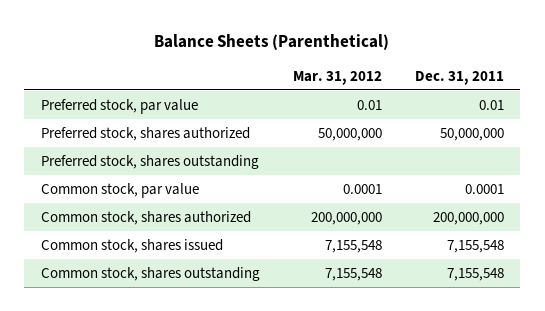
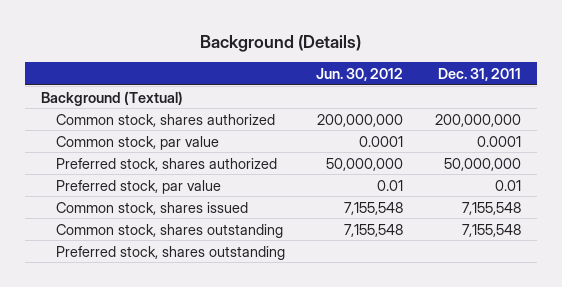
[154,34,390,51] Balance Sheets (Parenthetical) -> [200,34,362,52] Background (Details)
[292,70,382,85] Mar. 31, 2012 -> none
none -> [316,68,404,82] Jun. 30, 2012
none -> [40,90,183,106] Background (Textual)
[40,182,199,198] Common stock, par value -> [55,135,219,150] Common stock, par value
[40,126,250,141] Preferred stock, shares authorized -> [55,157,277,171] Preferred stock, shares authorized
[40,98,198,114] Preferred stock, par value -> [55,179,221,194] Preferred stock, par value
[40,154,259,169] Preferred stock, shares outstanding -> [55,245,285,260] Preferred stock, shares outstanding

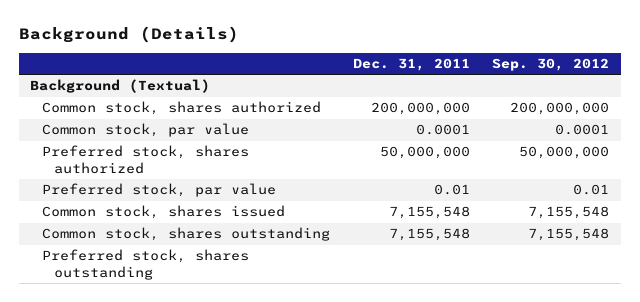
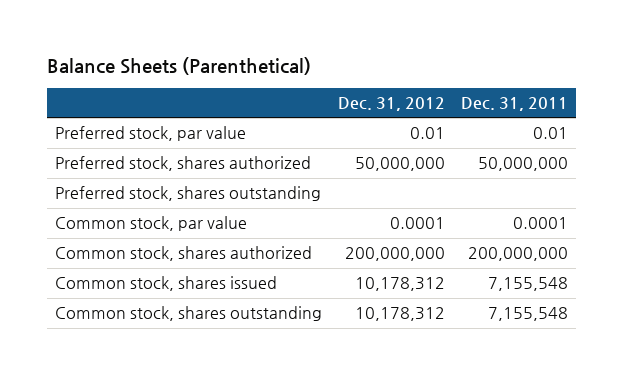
[19,26,240,44] Background (Details) -> [46,56,311,75] Balance Sheets (Parenthetical)
[492,58,610,72] Sep. 30, 2012 -> none
none -> [338,97,446,112] Dec. 31, 2012
[30,79,211,94] Background (Textual) -> none
[42,145,250,174] Preferred stock, shares authorized -> [54,156,311,172] Preferred stock, shares authorized
[42,249,250,280] Preferred stock, shares outstanding -> [54,186,321,202] Preferred stock, shares outstanding
[42,123,250,138] Common stock, par value -> [54,216,247,232] Common stock, par value
[42,101,322,116] Common stock, shares authorized -> [54,246,312,262] Common stock, shares authorized

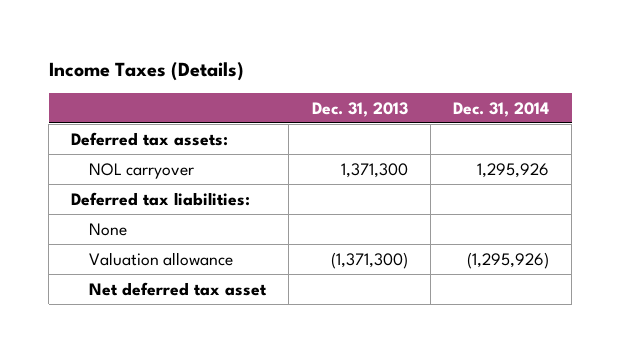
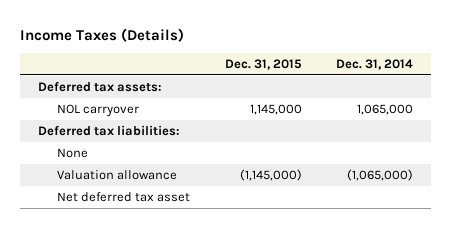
[311,101,408,117] Dec. 31, 2013 -> none
none -> [224,59,302,71] Dec. 31, 2015
[477,162,550,178] 1,295,926 -> [357,103,414,115] 1,065,000
[467,251,550,269] (1,295,926) -> [347,168,414,181] (1,065,000)

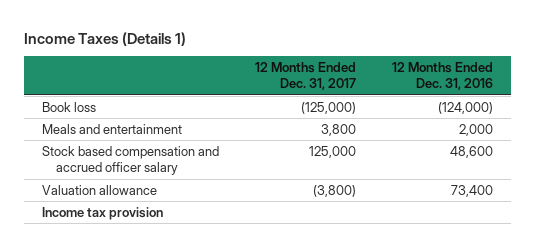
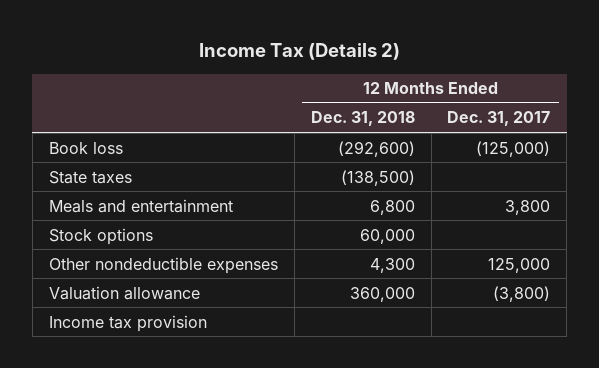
[23,31,186,46] Income Taxes (Details 1) -> [198,43,400,61] Income Tax (Details 2)
[392,62,494,91] 12 Months Ended Dec. 31, 2016 -> none
none -> [310,111,415,127] Dec. 31, 2018
none -> [48,170,132,184] State taxes
none -> [48,227,153,245] Stock options
[41,145,219,176] Stock based compensation and accrued officer salary -> [48,256,278,274] Other nondeductible expenses

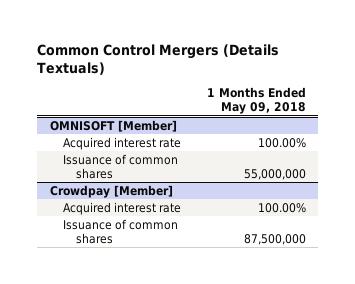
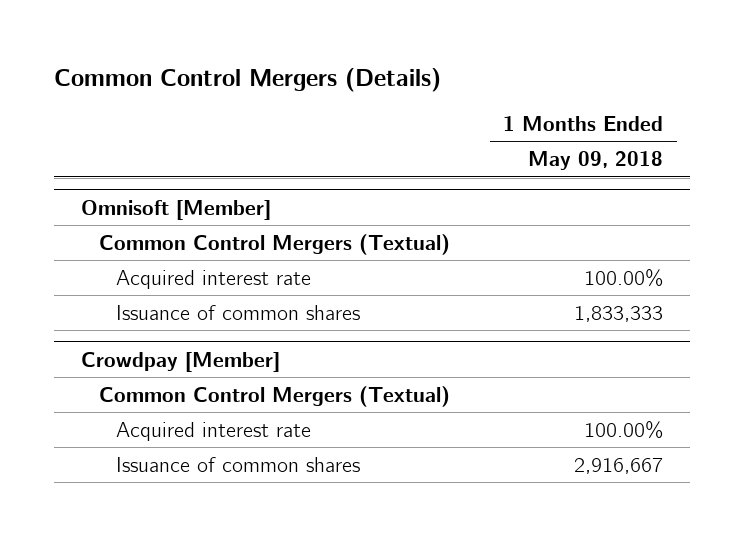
[36,43,279,75] Common Control Mergers (Details Textuals) -> [54,67,442,92] Common Control Mergers (Details)
[49,119,177,132] OMNISOFT [Member] -> [81,199,272,220] Omnisoft [Member]
none -> [98,233,450,255] Common Control Mergers (Textual)
[243,168,306,180] 55,000,000 -> [574,305,664,322] 1,833,333
none -> [98,385,450,407] Common Control Mergers (Textual)
[243,233,306,245] 87,500,000 -> [574,457,664,474] 2,916,667

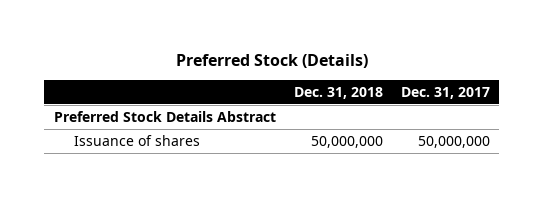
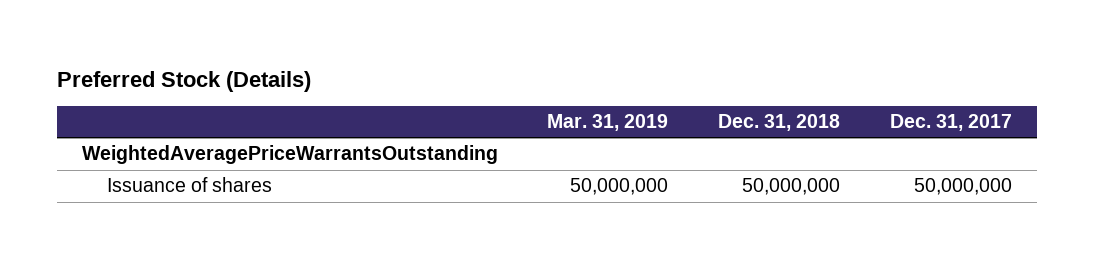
none -> [547,114,669,132] Mar. 31, 2019
[53,111,276,123] Preferred Stock Details Abstract -> [81,145,498,165] WeightedAveragePriceWarrantsOutstanding

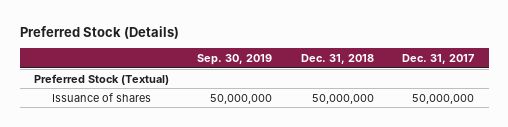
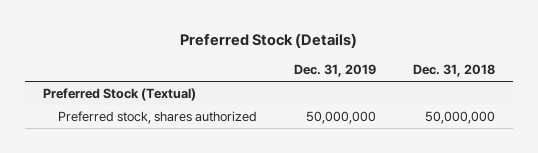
[197,54,273,66] Sep. 30, 2019 -> none
[402,54,475,65] Dec. 31, 2017 -> none
none -> [293,64,376,78] Dec. 31, 2019
[51,92,151,102] Issuance of shares -> [58,111,258,125] Preferred stock, shares authorized

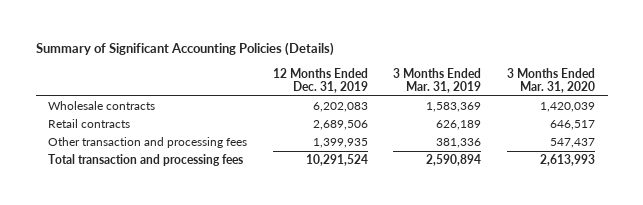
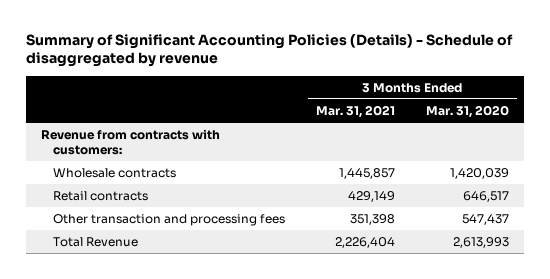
[35,42,334,57] Summary of Significant Accounting Policies (Details) -> [25,33,513,68] Summary of Significant Accounting Policies (Details) - Schedule of disaggregated by revenue
[272,67,368,93] 12 Months Ended Dec. 31, 2019 -> none
[393,67,482,93] 3 Months Ended Mar. 31, 2019 -> none
none -> [315,104,395,118] Mar. 31, 2021
none -> [41,129,221,155] Revenue from contracts with customers:
[48,154,244,167] Total transaction and processing fees -> [52,237,138,248] Total Revenue

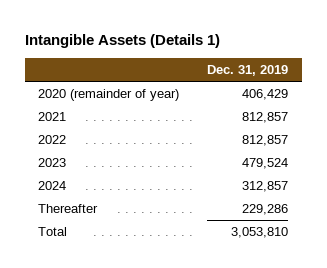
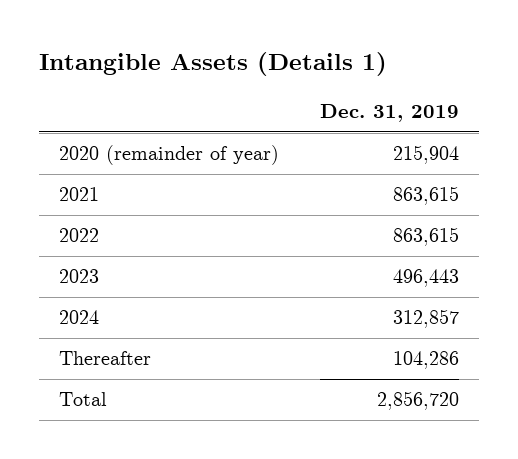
[242,89,289,101] 406,429 -> [392,145,459,165] 215,904
[242,112,289,124] 812,857 -> [392,186,459,206] 863,615
[242,135,289,147] 812,857 -> [392,227,459,247] 863,615
[242,158,289,170] 479,524 -> [392,269,459,288] 496,443
[242,204,289,216] 229,286 -> [392,351,459,370] 104,286
[231,227,289,239] 3,053,810 -> [376,391,459,411] 2,856,720

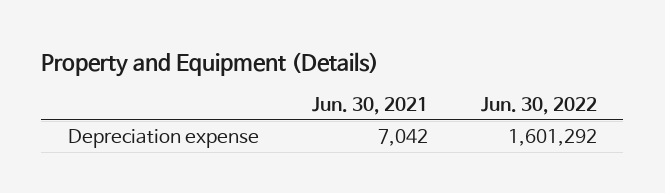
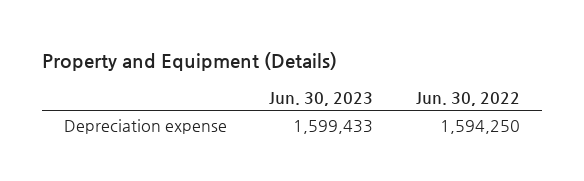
[311,97,428,116] Jun. 30, 2021 -> none
none -> [269,91,374,106] Jun. 30, 2023
[507,129,597,147] 1,601,292 -> [440,120,521,135] 1,594,250

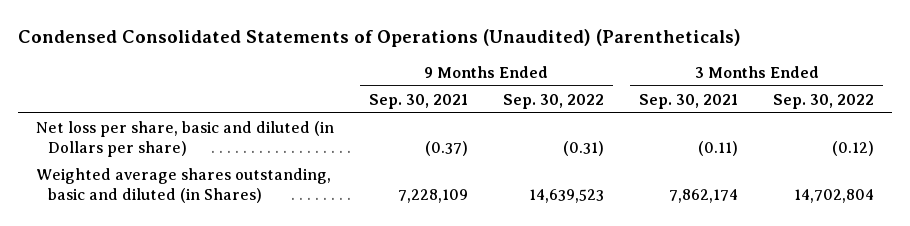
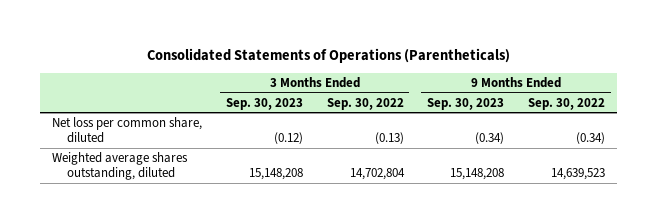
[18,28,742,47] Condensed Consolidated Statements of Operations (Unaudited) (Parentheticals) -> [146,48,510,64] Consolidated Statements of Operations (Parentheticals)
[368,93,468,109] Sep. 30, 2021 -> none
[638,93,738,109] Sep. 30, 2021 -> none
none -> [225,97,303,110] Sep. 30, 2023
none -> [427,97,505,110] Sep. 30, 2023
[35,121,334,157] Net loss per share, basic and diluted (in Dollars per share) -> [52,117,203,144] Net loss per common share, diluted
[562,140,604,156] (0.31) -> [575,132,605,145] (0.34)
[832,140,875,156] (0.12) -> [374,132,404,145] (0.13)
[35,168,331,203] Weighted average shares outstanding, basic and diluted (in Shares) -> [52,152,189,181] Weighted average shares outstanding, diluted

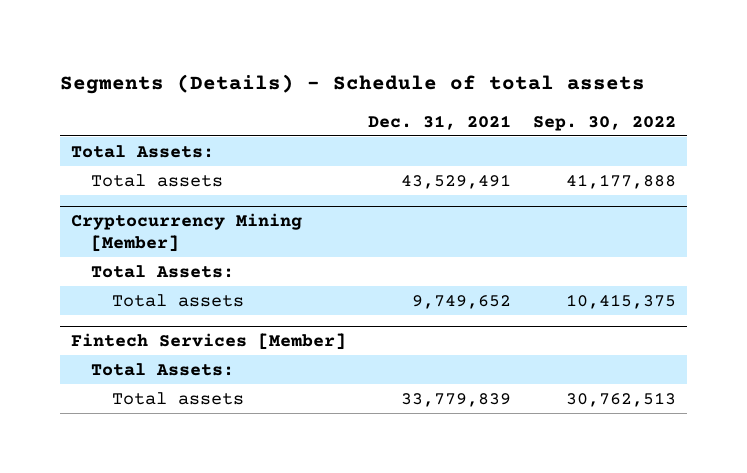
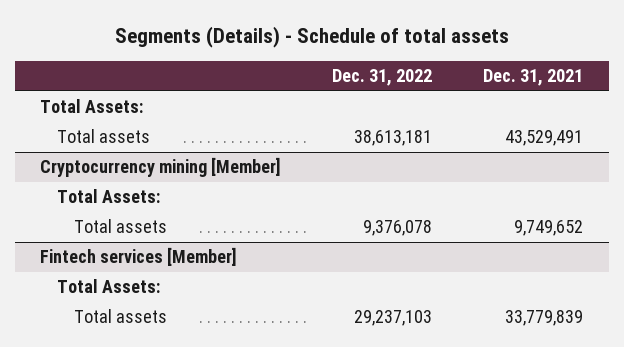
[532,115,676,131] Sep. 30, 2022 -> none
none -> [332,69,433,87] Dec. 31, 2022
[71,212,303,252] Cryptocurrency Mining [Member] -> [40,157,282,178] Cryptocurrency mining [Member]
[71,332,347,350] Fintech Services [Member] -> [40,247,238,267] Fintech services [Member]

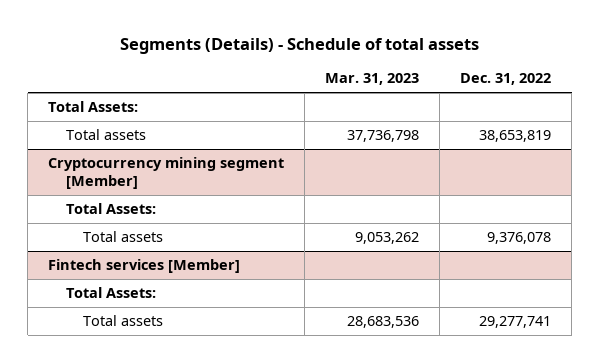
[483,69,584,87] Dec. 31, 2021 -> none
none -> [325,73,420,86] Mar. 31, 2023
[354,130,433,147] 38,613,181 -> [479,129,552,142] 38,653,819
[40,157,282,178] Cryptocurrency mining [Member] -> [48,156,285,190] Cryptocurrency mining segment [Member]
[354,310,433,327] 29,237,103 -> [479,315,552,328] 29,277,741

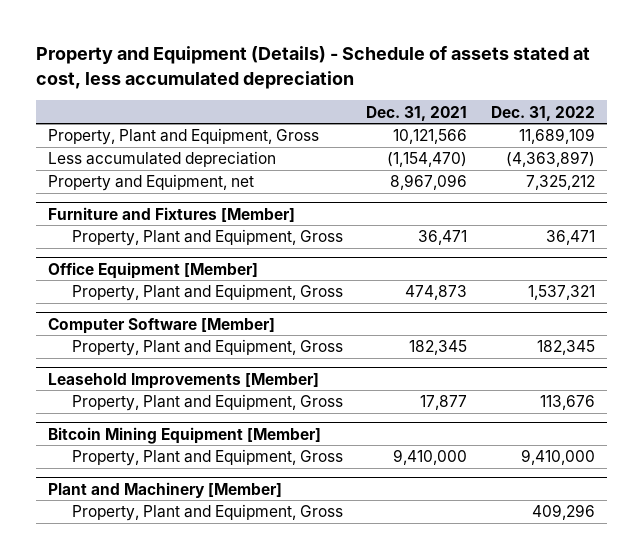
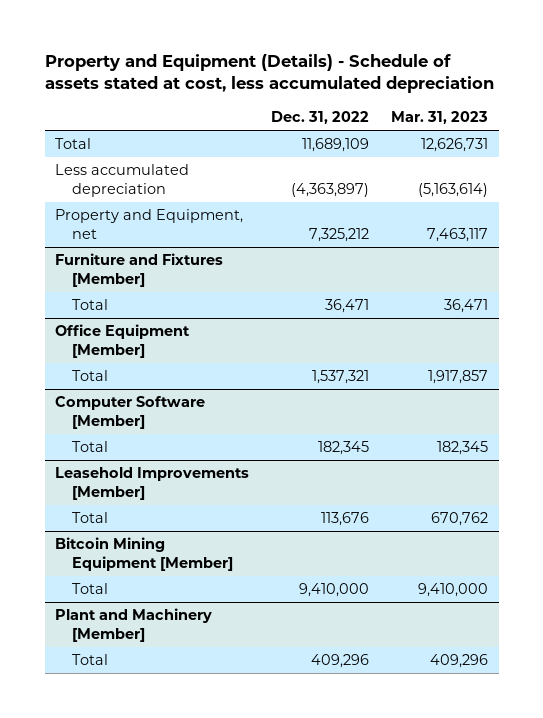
[366,105,468,121] Dec. 31, 2021 -> none
none -> [390,110,488,124] Mar. 31, 2023
[47,128,319,146] Property, Plant and Equipment, Gross -> [55,138,92,150] Total
[71,229,343,247] Property, Plant and Equipment, Gross -> [71,299,108,311] Total
[71,284,343,302] Property, Plant and Equipment, Gross -> [71,370,108,382] Total
[71,339,343,357] Property, Plant and Equipment, Gross -> [71,441,108,453] Total
[71,394,343,412] Property, Plant and Equipment, Gross -> [71,512,108,524] Total
[71,449,343,467] Property, Plant and Equipment, Gross -> [71,583,108,595] Total
[71,504,343,522] Property, Plant and Equipment, Gross -> [71,654,108,666] Total

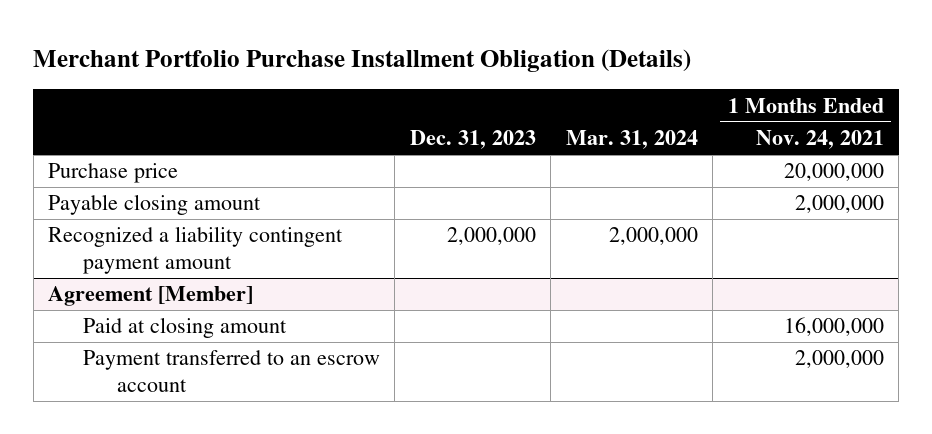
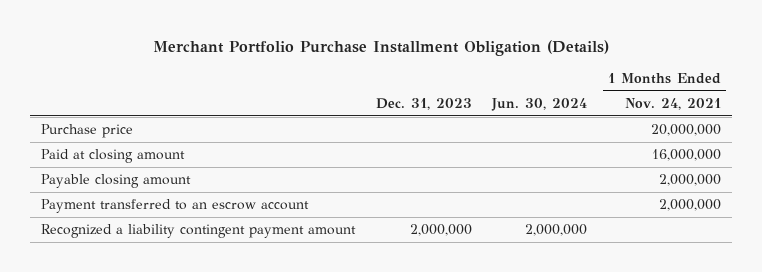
[565,130,698,150] Mar. 31, 2024 -> none
none -> [491,98,588,112] Jun. 30, 2024
[48,286,254,307] Agreement [Member] -> none
[48,194,262,216] Payable closing amount -> [40,174,191,189] Payable closing amount
[48,226,344,275] Recognized a liability contingent payment amount -> [40,224,356,239] Recognized a liability contingent payment amount

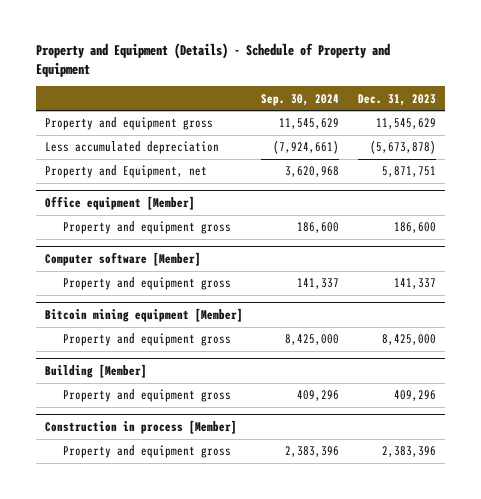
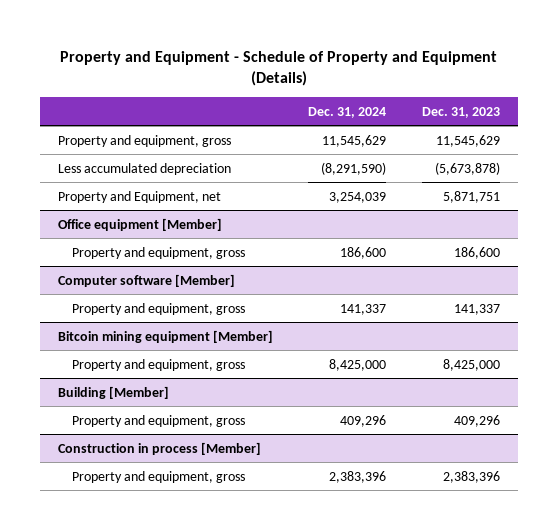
[35,42,390,77] Property and Equipment (Details) - Schedule of Property and Equipment -> [59,50,497,87] Property and Equipment - Schedule of Property and Equipment (Details)
[261,93,340,106] Sep. 30, 2024 -> none
none -> [308,107,387,119] Dec. 31, 2024
[44,117,213,131] Property and equipment gross -> [57,134,231,147] Property and equipment, gross
[62,221,231,235] Property and equipment gross -> [72,246,246,259] Property and equipment, gross
[62,277,231,291] Property and equipment gross -> [72,302,246,315] Property and equipment, gross
[62,333,231,347] Property and equipment gross -> [72,358,246,371] Property and equipment, gross
[62,389,231,403] Property and equipment gross -> [72,414,246,427] Property and equipment, gross
[62,445,231,459] Property and equipment gross -> [72,470,246,483] Property and equipment, gross

